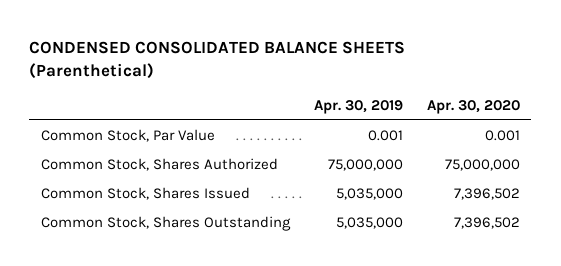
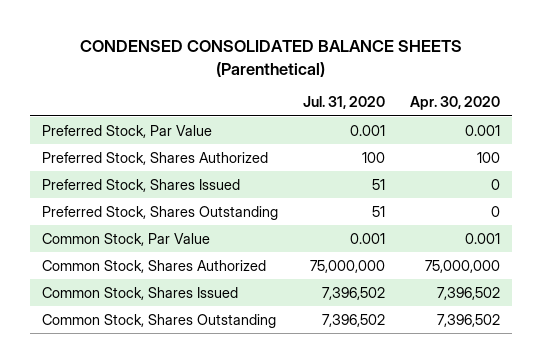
[313,99,403,114] Apr. 30, 2019 -> none
none -> [302,96,385,110] Jul. 31, 2020
none -> [42,124,213,138] Preferred Stock, Par Value
none -> [42,151,269,165] Preferred Stock, Shares Authorized
none -> [42,178,241,192] Preferred Stock, Shares Issued
none -> [42,205,279,220] Preferred Stock, Shares Outstanding

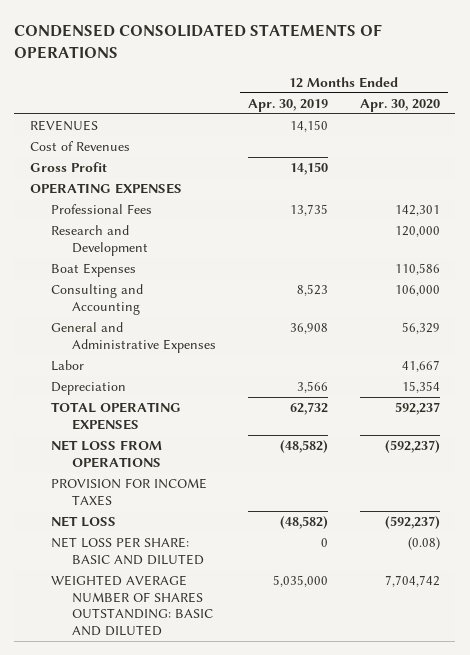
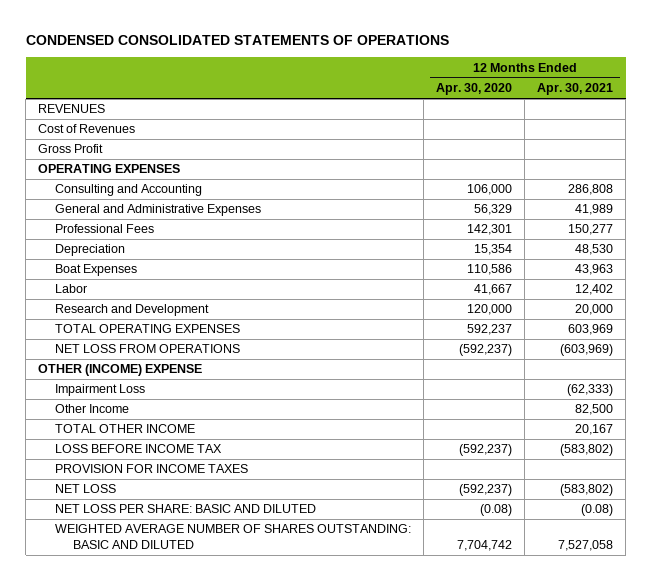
[247,98,328,112] Apr. 30, 2019 -> none
none -> [537,83,614,96] Apr. 30, 2021
[50,204,152,215] Professional Fees -> [55,224,155,234] Professional Fees
[50,263,136,278] Boat Expenses -> [55,264,138,277] Boat Expenses
[50,360,84,372] Labor -> [55,284,88,294] Labor
[50,225,148,256] Research and Development -> [55,304,210,317] Research and Development
none -> [38,364,203,377] OTHER (INCOME) EXPENSE
none -> [55,384,146,397] Impairment Loss
none -> [55,404,130,414] Other Income
none -> [55,424,196,434] TOTAL OTHER INCOME
none -> [55,444,223,454] LOSS BEFORE INCOME TAX

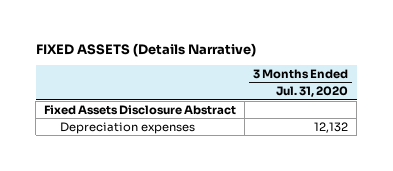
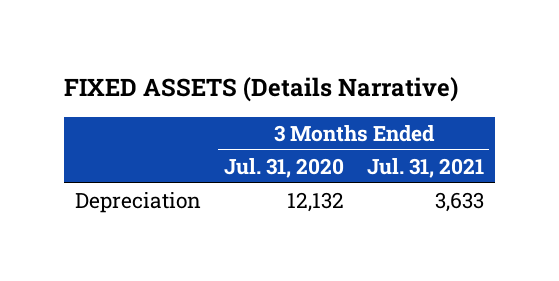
none -> [366,157,484,178] Jul. 31, 2021
[44,104,237,115] Fixed Assets Disclosure Abstract -> none
[59,121,195,134] Depreciation expenses -> [75,191,202,213] Depreciation

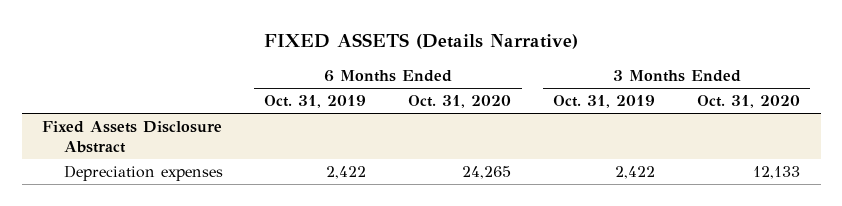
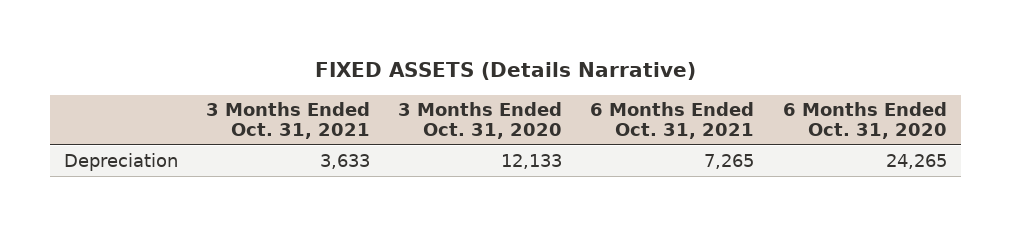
[264,95,367,109] Oct. 31, 2019 -> none
[553,95,656,109] Oct. 31, 2019 -> none
none -> [206,101,371,140] 3 Months Ended Oct. 31, 2021
none -> [590,101,755,140] 6 Months Ended Oct. 31, 2021
[42,121,223,153] Fixed Assets Disclosure Abstract -> none
[63,165,223,182] Depreciation expenses -> [64,153,179,172] Depreciation

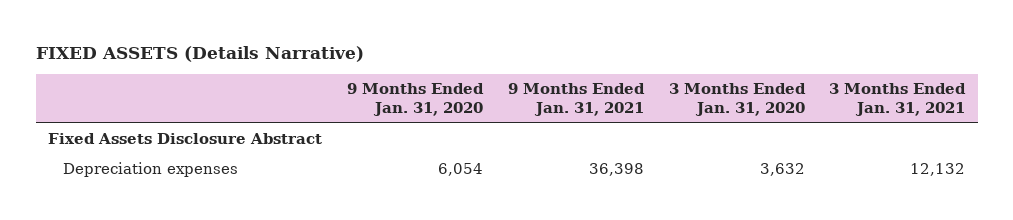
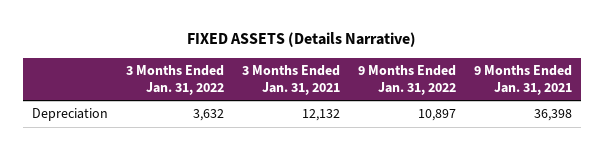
[346,82,484,117] 9 Months Ended Jan. 31, 2020 -> none
[668,82,806,117] 3 Months Ended Jan. 31, 2020 -> none
none -> [125,65,224,95] 3 Months Ended Jan. 31, 2022
none -> [357,65,456,95] 9 Months Ended Jan. 31, 2022
[48,133,323,145] Fixed Assets Disclosure Abstract -> none
[63,162,239,178] Depreciation expenses -> [31,108,108,122] Depreciation

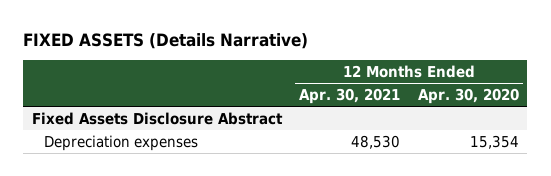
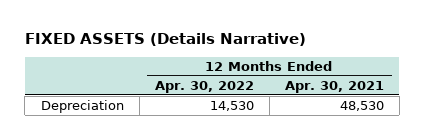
[417,87,519,104] Apr. 30, 2020 -> none
none -> [154,80,254,93] Apr. 30, 2022
[32,111,284,125] Fixed Assets Disclosure Abstract -> none
[43,134,198,151] Depreciation expenses -> [40,99,124,113] Depreciation

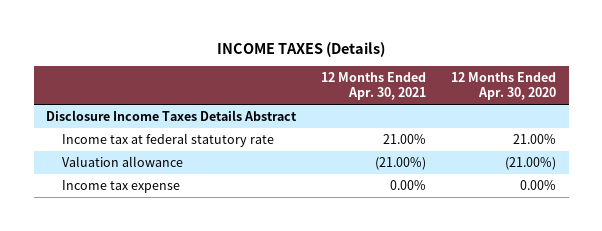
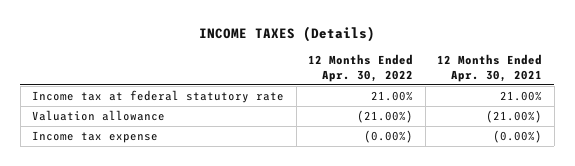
[451,72,557,101] 12 Months Ended Apr. 30, 2020 -> none
none -> [308,54,414,82] 12 Months Ended Apr. 30, 2022
[46,109,298,121] Disclosure Income Taxes Details Abstract -> none
[390,179,427,190] 0.00% -> [493,130,543,144] (0.00%)

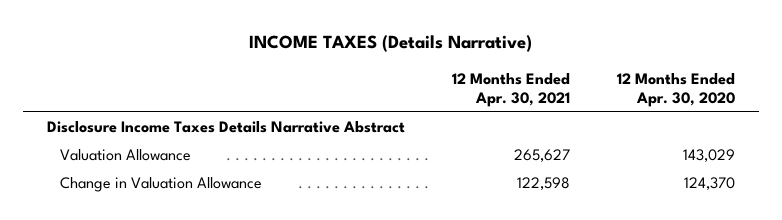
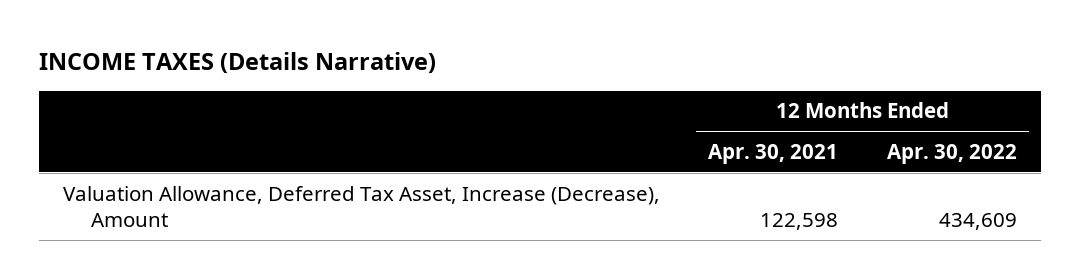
[617,72,736,107] 12 Months Ended Apr. 30, 2020 -> none
none -> [886,143,1017,164] Apr. 30, 2022
[47,121,406,134] Disclosure Income Taxes Details Narrative Abstract -> none
[59,149,191,162] Valuation Allowance -> none
[59,177,262,193] Change in Valuation Allowance -> [62,185,660,227] Valuation Allowance, Deferred Tax Asset, Increase (Decrease), Amount

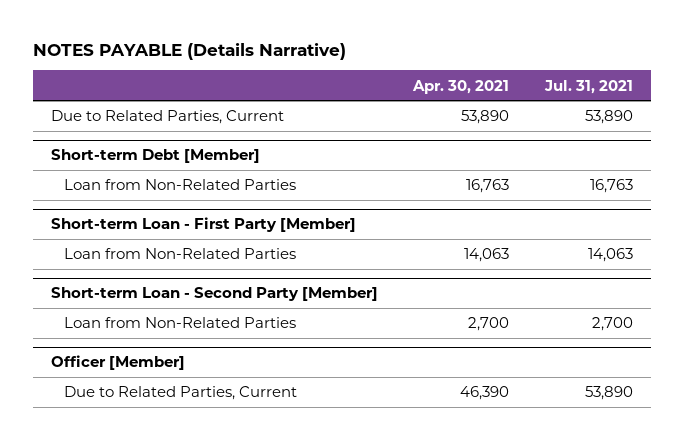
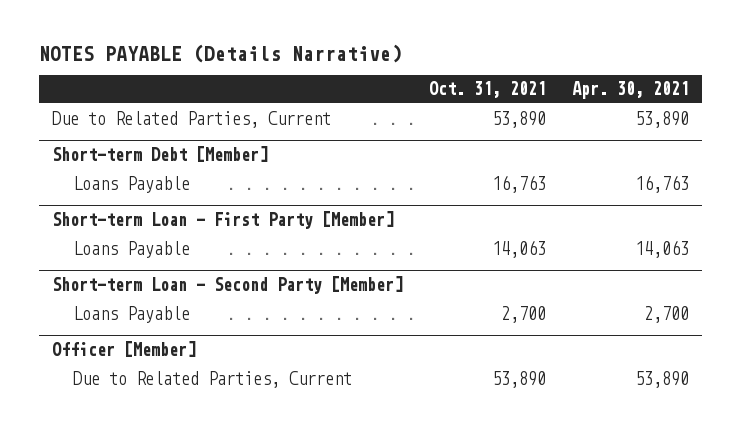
[544,79,634,94] Jul. 31, 2021 -> none
none -> [429,81,547,99] Oct. 31, 2021
[63,179,296,191] Loan from Non-Related Parties -> [72,175,190,193] Loans Payable
[63,248,296,260] Loan from Non-Related Parties -> [72,240,190,258] Loans Payable
[63,317,296,329] Loan from Non-Related Parties -> [72,305,190,323] Loans Payable
[460,386,510,401] 46,390 -> [635,370,690,388] 53,890

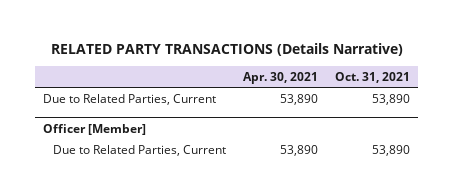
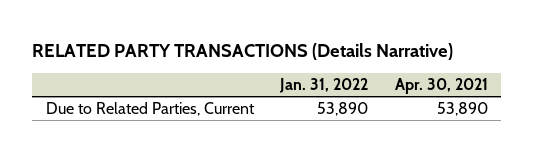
[334,71,410,83] Oct. 31, 2021 -> none
none -> [279,78,369,94] Jan. 31, 2022
[43,123,147,135] Officer [Member] -> none
[52,145,226,157] Due to Related Parties, Current -> none

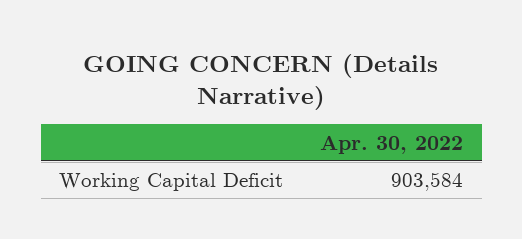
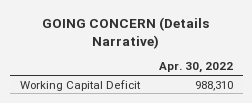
[391,172,464,192] 903,584 -> [194,80,233,91] 988,310

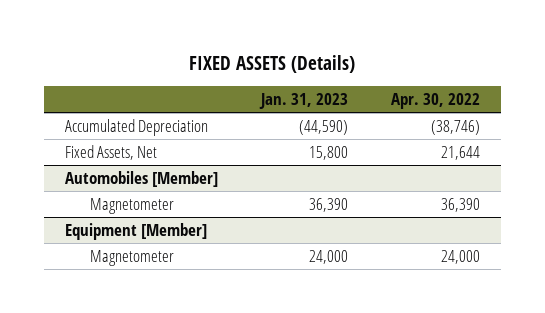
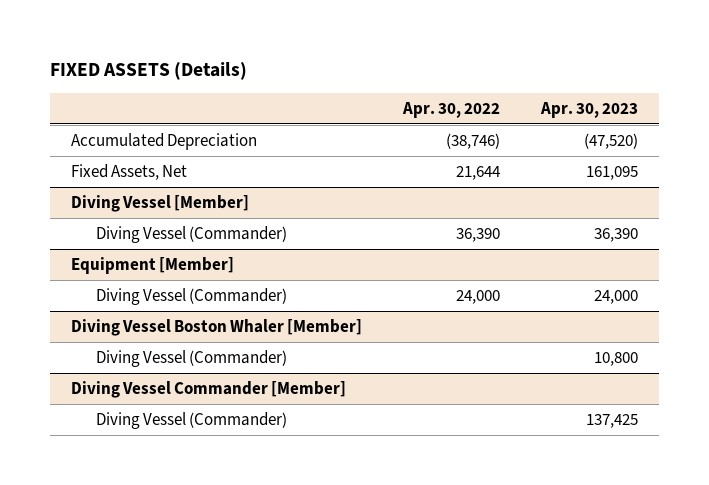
[258,93,348,110] Jan. 31, 2023 -> none
none -> [540,101,639,118] Apr. 30, 2023
[65,170,219,187] Automobiles [Member] -> none
none -> [70,194,249,212] Diving Vessel [Member]
[89,197,174,214] Magnetometer -> [96,225,288,243] Diving Vessel (Commander)
[89,249,174,266] Magnetometer -> [96,287,288,305] Diving Vessel (Commander)
none -> [70,318,362,336] Diving Vessel Boston Whaler [Member]
none -> [96,349,288,367] Diving Vessel (Commander)
none -> [70,380,346,398] Diving Vessel Commander [Member]
none -> [96,411,288,429] Diving Vessel (Commander)

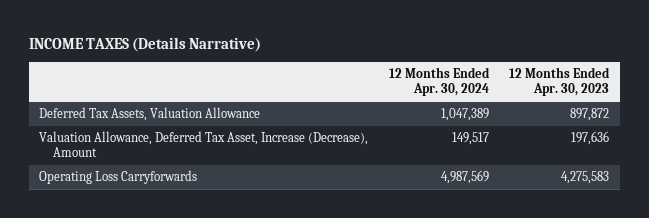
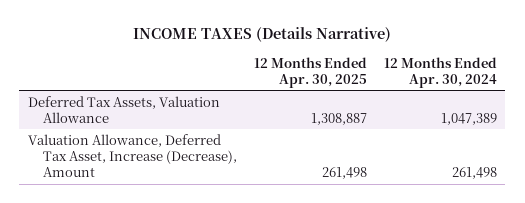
[509,67,611,97] 12 Months Ended Apr. 30, 2023 -> none
none -> [253,56,367,89] 12 Months Ended Apr. 30, 2025
[39,170,198,185] Operating Loss Carryforwards -> none
[451,132,489,146] 149,517 -> [451,167,497,180] 261,498

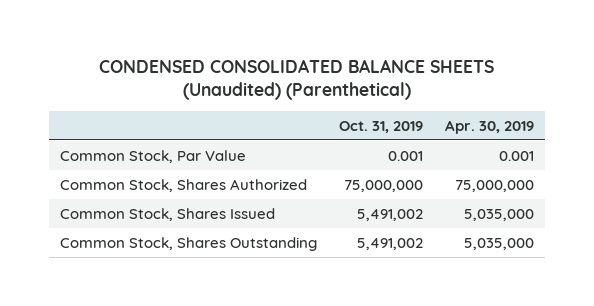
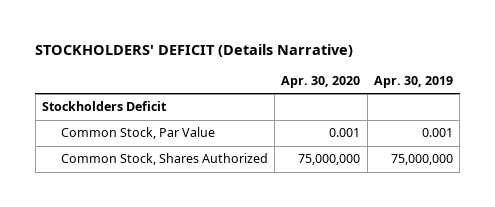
[99,58,495,101] CONDENSED CONSOLIDATED BALANCE SHEETS (Unaudited) (Parenthetical) -> [35,44,354,58] STOCKHOLDERS' DEFICIT (Details Narrative)
[339,120,424,133] Oct. 31, 2019 -> none
none -> [281,76,361,89] Apr. 30, 2020
none -> [42,101,168,112] Stockholders Deficit
[60,207,276,221] Common Stock, Shares Issued -> none
[60,236,318,251] Common Stock, Shares Outstanding -> none

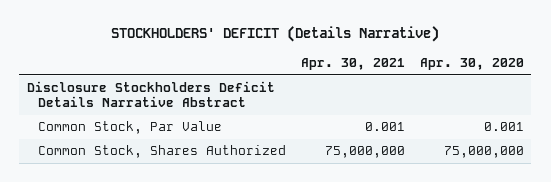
[373,76,453,89] Apr. 30, 2019 -> none
none -> [300,57,405,70] Apr. 30, 2021
[42,101,168,112] Stockholders Deficit -> [26,81,275,108] Disclosure Stockholders Deficit Details Narrative Abstract

